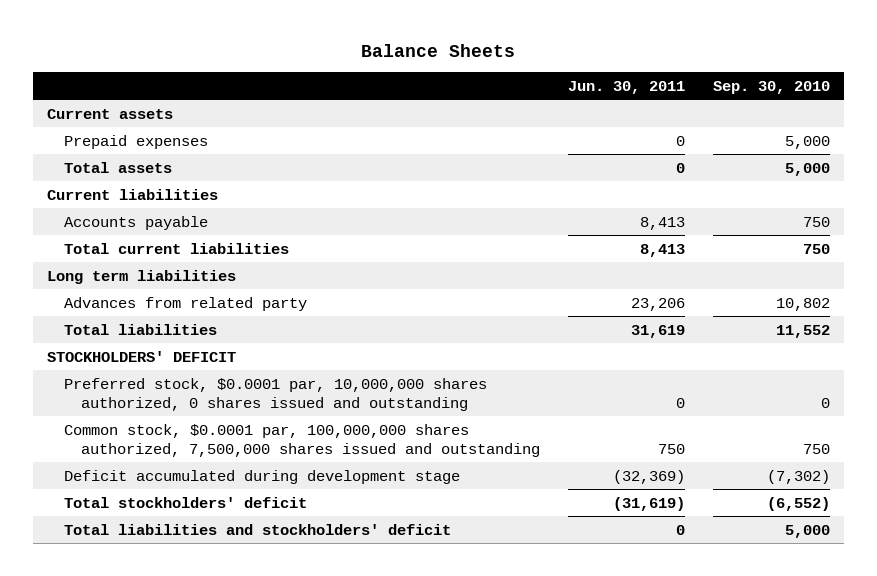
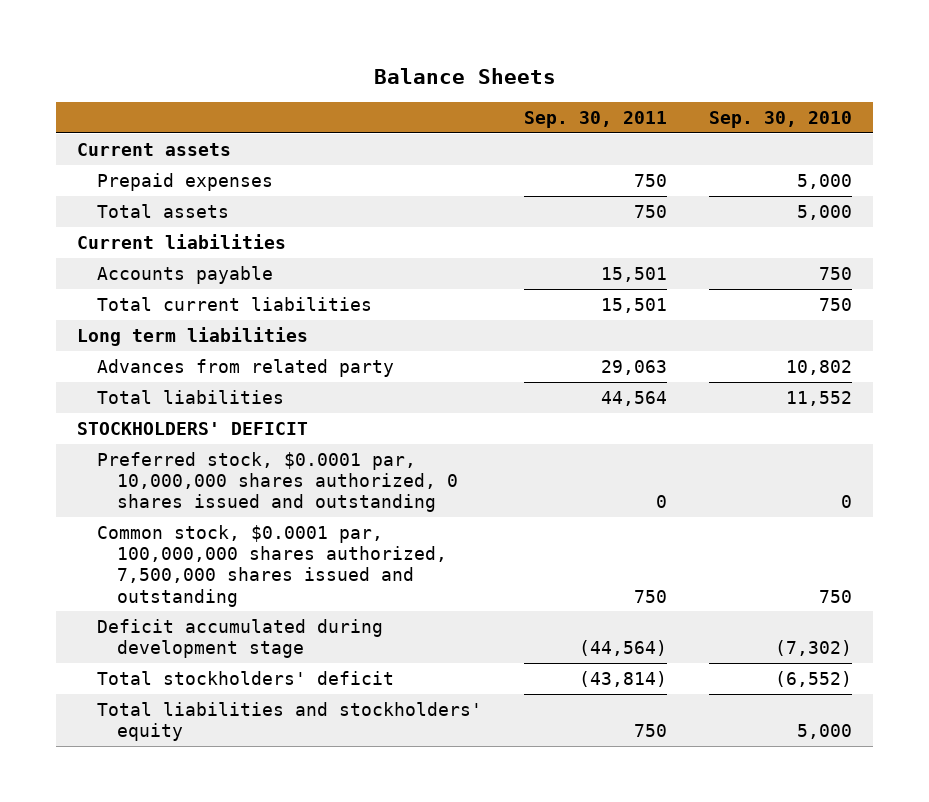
[567,80,685,94] Jun. 30, 2011 -> none
none -> [524,111,668,129] Sep. 30, 2011
[63,523,451,535] Total liabilities and stockholders' deficit -> [97,701,483,742] Total liabilities and stockholders' equity

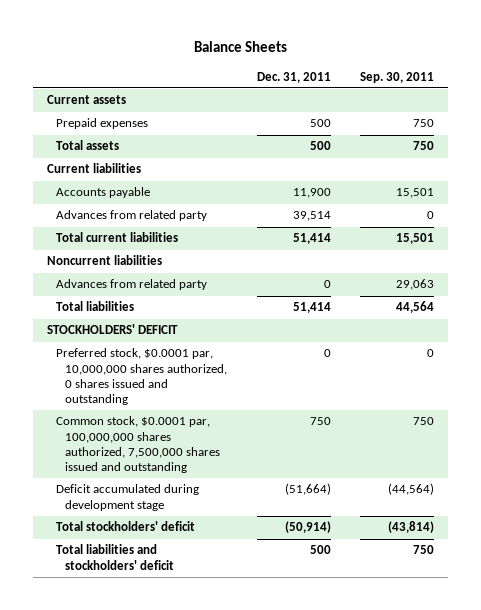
[708,111,852,129] Sep. 30, 2010 -> none
none -> [256,71,331,83] Dec. 31, 2011
none -> [56,210,208,222] Advances from related party
[77,326,309,346] Long term liabilities -> [47,255,163,266] Noncurrent liabilities
[97,701,483,742] Total liabilities and stockholders' equity -> [56,544,175,570] Total liabilities and stockholders' deficit

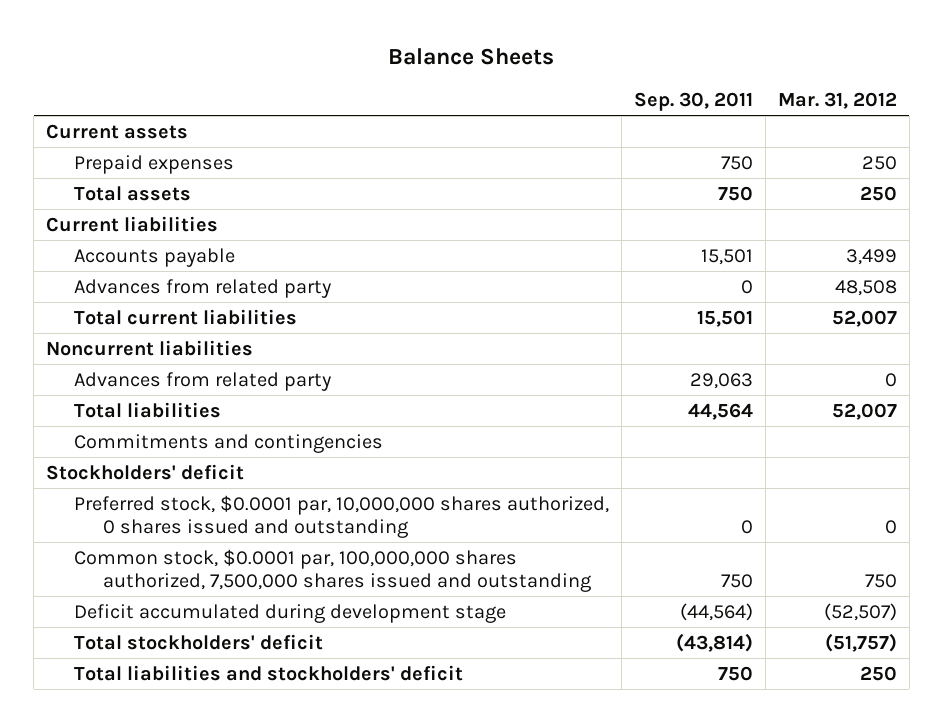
[256,71,331,83] Dec. 31, 2011 -> none
none -> [777,92,897,110] Mar. 31, 2012
none -> [74,433,384,453] Commitments and contingencies
[47,324,179,335] STOCKHOLDERS' DEFICIT -> [45,463,244,480] Stockholders' deficit

